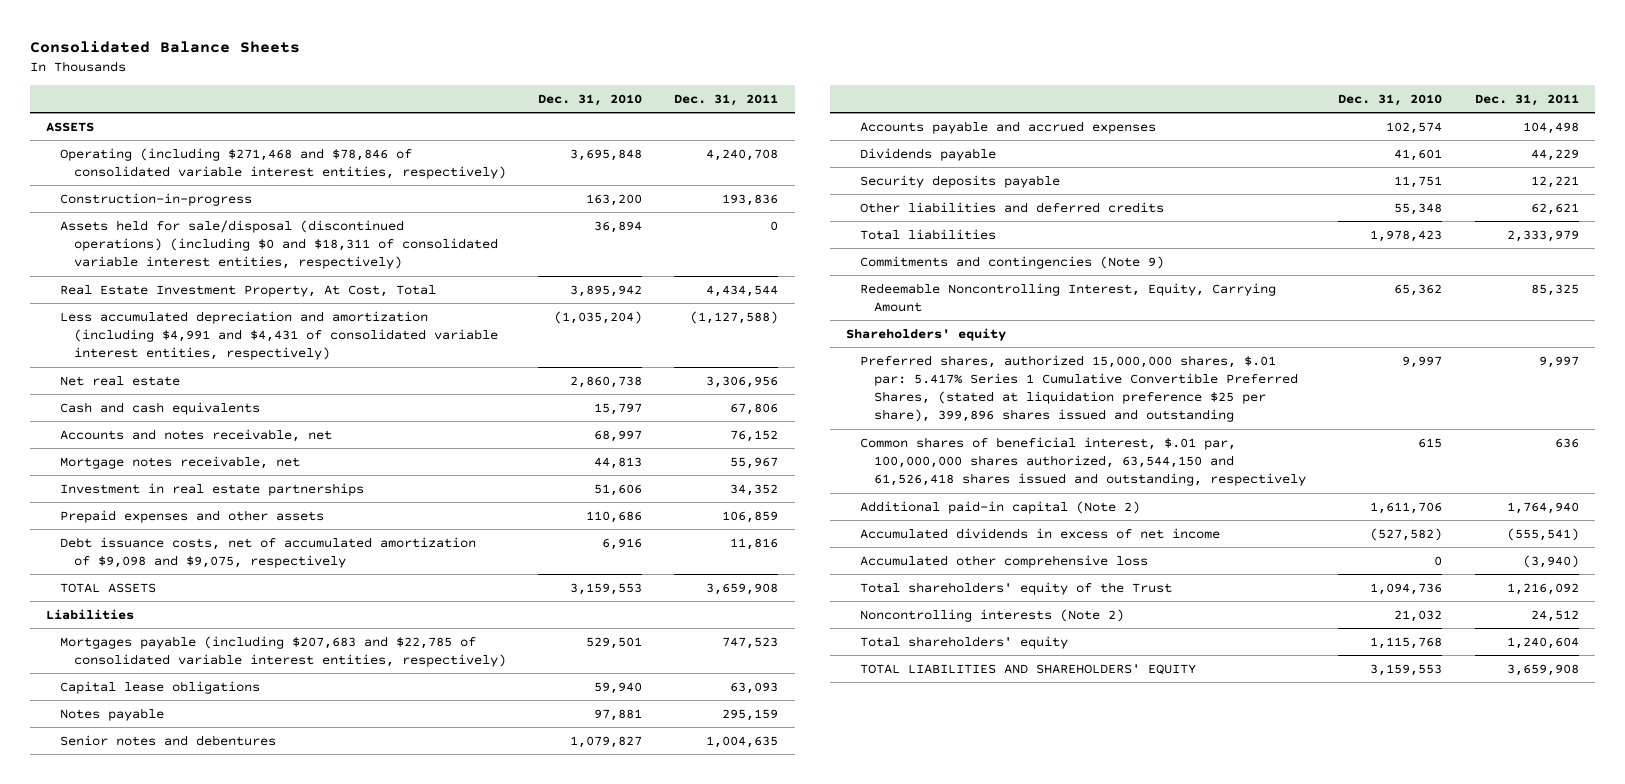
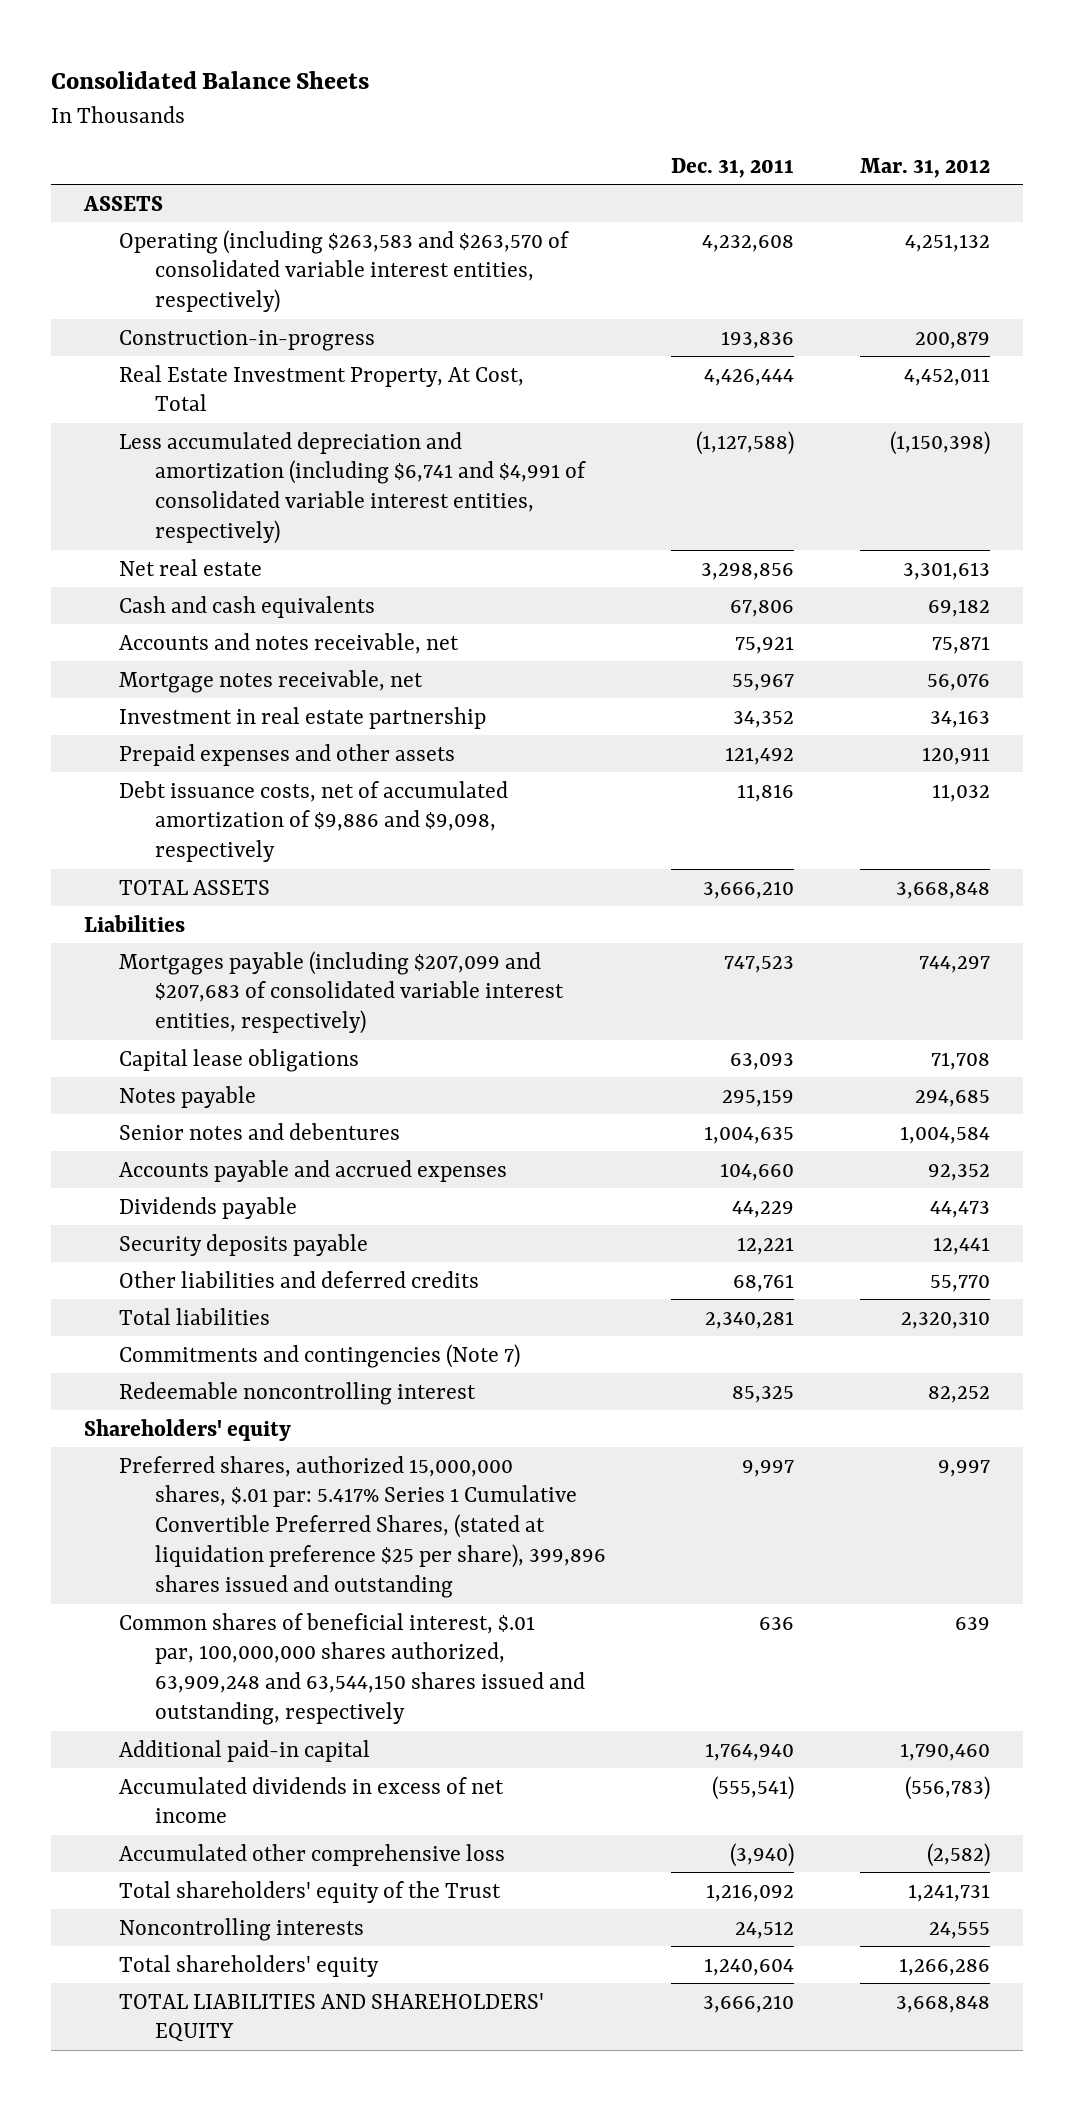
[538,93,643,106] Dec. 31, 2010 -> none
none -> [859,157,990,178] Mar. 31, 2012
[59,147,506,179] Operating (including $271,468 and $78,846 of consolidated variable interest entities, respectively) -> [119,229,570,314] Operating (including $263,583 and $263,570 of consolidated variable interest entities, respectively)
[706,148,779,161] 4,240,708 -> [702,234,795,252] 4,232,608
[59,219,498,270] Assets held for sale/disposal (discontinued operations) (including $0 and $18,311 of consolidated variable interest entities, respectively) -> none
[706,284,779,297] 4,434,544 -> [704,368,795,386] 4,426,444
[59,310,498,361] Less accumulated depreciation and amortization (including $4,991 and $4,431 of consolidated variable interest entities, respectively) -> [119,431,586,545] Less accumulated depreciation and amortization (including $6,741 and $4,991 of consolidated variable interest entities, respectively)
[706,375,779,388] 3,306,956 -> [701,562,795,580] 3,298,856
[730,429,779,442] 76,152 -> [735,635,795,654] 75,921
[59,482,364,496] Investment in real estate partnerships -> [119,706,487,729] Investment in real estate partnership
[722,510,779,523] 106,859 -> [725,746,795,765] 121,492
[59,536,476,568] Debt issuance costs, net of accumulated amortization of $9,098 and $9,075, respectively -> [119,780,509,863] Debt issuance costs, net of accumulated amortization of $9,886 and $9,098, respectively
[706,582,779,595] 3,659,908 -> [703,880,795,899] 3,666,210
[59,635,506,667] Mortgages payable (including $207,683 and $22,785 of consolidated variable interest entities, respectively) -> [119,950,564,1035] Mortgages payable (including $207,099 and $207,683 of consolidated variable interest entities, respectively)
[1522,121,1579,134] 104,498 -> [720,1162,795,1181] 104,660
[1530,202,1579,215] 62,621 -> [733,1273,795,1292] 68,761
[1506,229,1579,242] 2,333,979 -> [705,1310,795,1329] 2,340,281
[860,255,1165,269] Commitments and contingencies (Note 9) -> [119,1343,521,1368] Commitments and contingencies (Note 7)
[860,282,1277,312] Redeemable Noncontrolling Interest, Equity, Carrying Amount -> [119,1381,477,1405] Redeemable noncontrolling interest
[860,436,1306,487] Common shares of beneficial interest, $.01 par, 100,000,000 shares authorized, 63,544,150 and 61,526,418 shares issued and outstanding, respectively -> [119,1612,585,1726] Common shares of beneficial interest, $.01 par, 100,000,000 shares authorized, 63,909,248 and 63,544,150 shares issued and outstanding, respectively
[860,500,1141,514] Additional paid-in capital (Note 2) -> [119,1739,371,1762] Additional paid-in capital
[860,608,1125,622] Noncontrolling interests (Note 2) -> [119,1917,365,1941] Noncontrolling interests
[1506,663,1579,676] 3,659,908 -> [703,1994,795,2013] 3,666,210

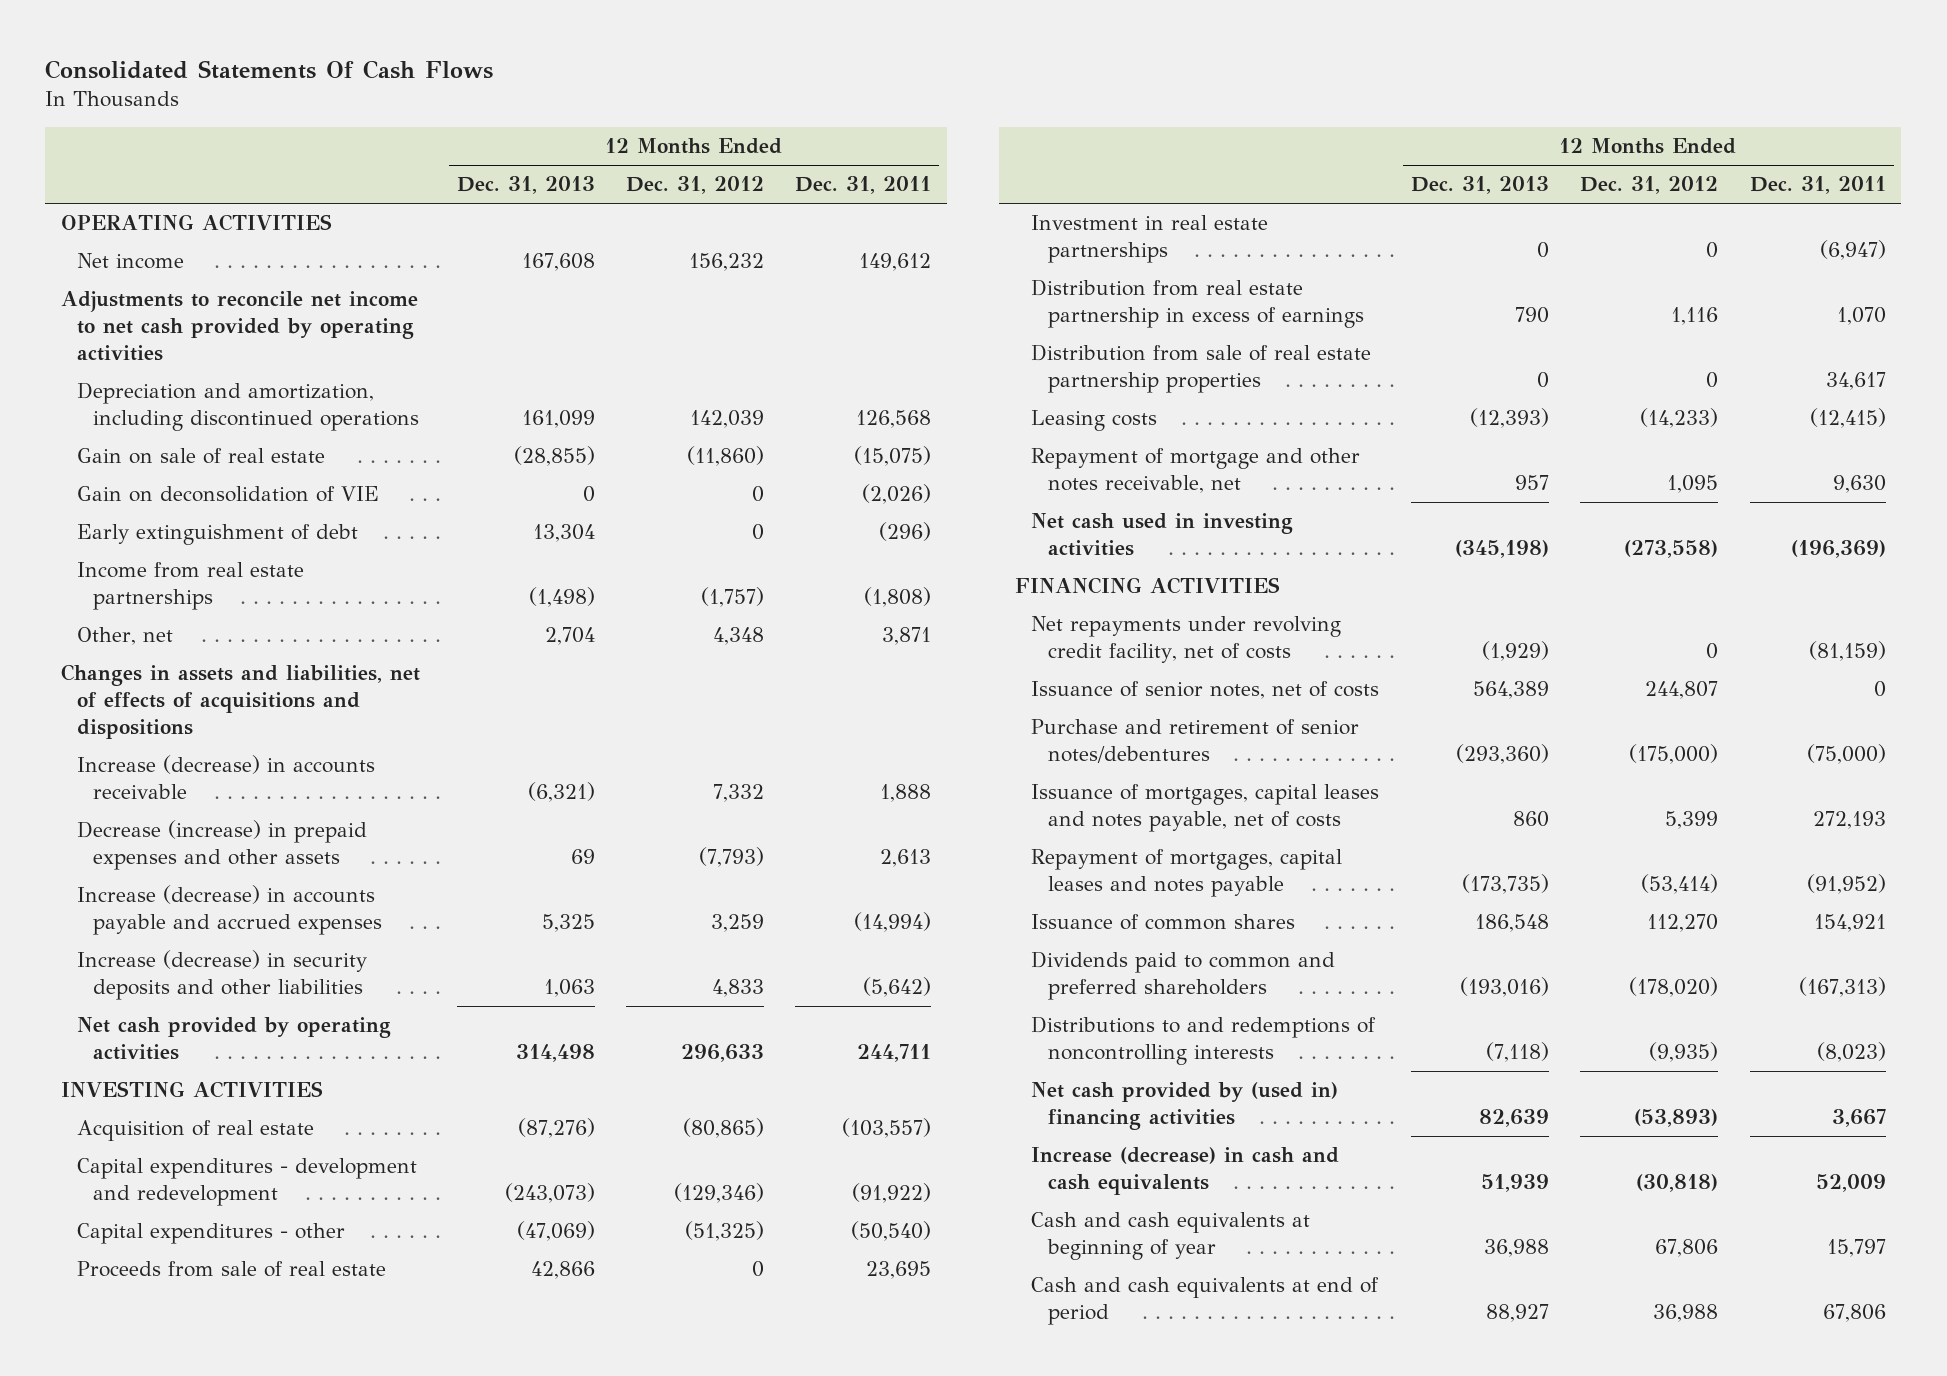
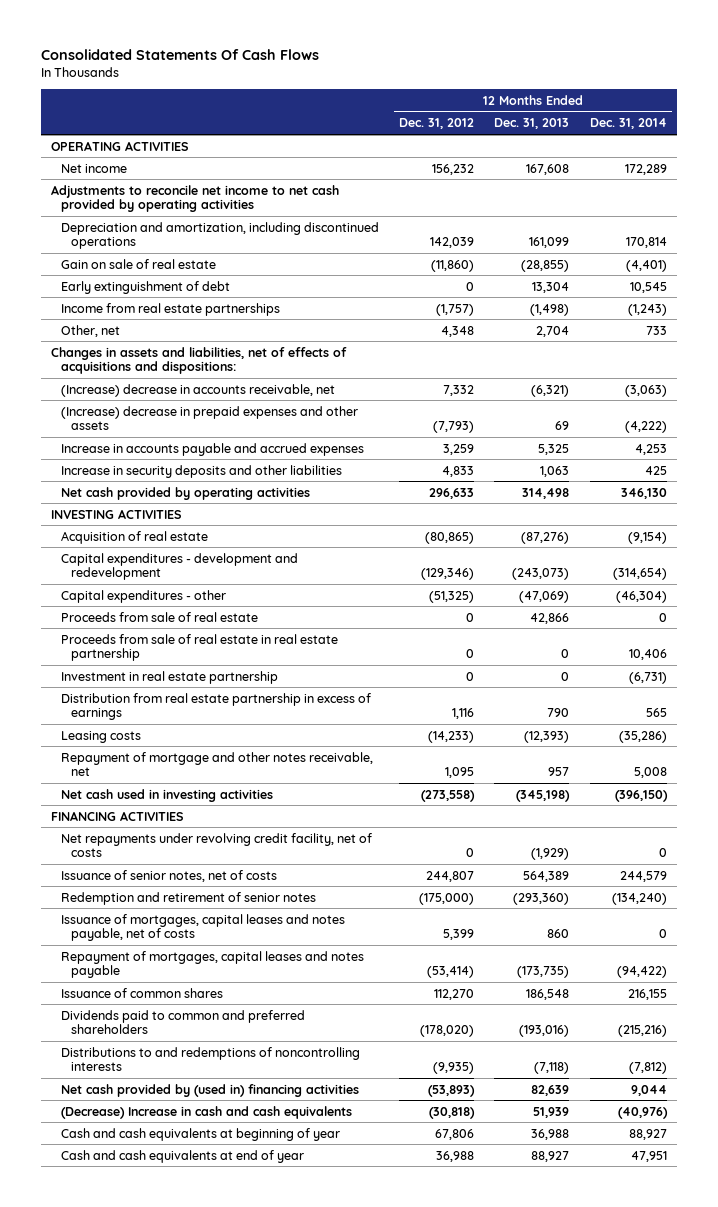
[795,176,932,195] Dec. 31, 2011 -> none
none -> [589,118,667,130] Dec. 31, 2014
[77,486,380,503] Gain on deconsolidation of VIE -> none
[60,664,420,740] Changes in assets and liabilities, net of effects of acquisitions and dispositions -> [50,346,347,375] Changes in assets and liabilities, net of effects of acquisitions and dispositions:
[77,755,376,800] Increase (decrease) in accounts receivable -> [60,383,335,397] (Increase) decrease in accounts receivable, net
[77,820,368,871] Decrease (increase) in prepaid expenses and other assets -> [60,405,358,431] (Increase) decrease in prepaid expenses and other assets
[77,885,383,936] Increase (decrease) in accounts payable and accrued expenses -> [60,442,364,456] Increase in accounts payable and accrued expenses
[77,950,368,1001] Increase (decrease) in security deposits and other liabilities -> [60,464,342,478] Increase in security deposits and other liabilities
none -> [60,633,338,662] Proceeds from sale of real estate in real estate partnership
[1031,215,1269,264] Investment in real estate partnerships -> [60,670,278,684] Investment in real estate partnership
[1031,344,1372,394] Distribution from sale of real estate partnership properties -> none
[1031,719,1360,764] Purchase and retirement of senior notes/debentures -> [60,891,316,905] Redemption and retirement of senior notes
[1031,1147,1340,1196] Increase (decrease) in cash and cash equivalents -> [60,1105,352,1119] (Decrease) Increase in cash and cash equivalents
[1031,1277,1380,1326] Cash and cash equivalents at end of period -> [60,1149,304,1163] Cash and cash equivalents at end of year

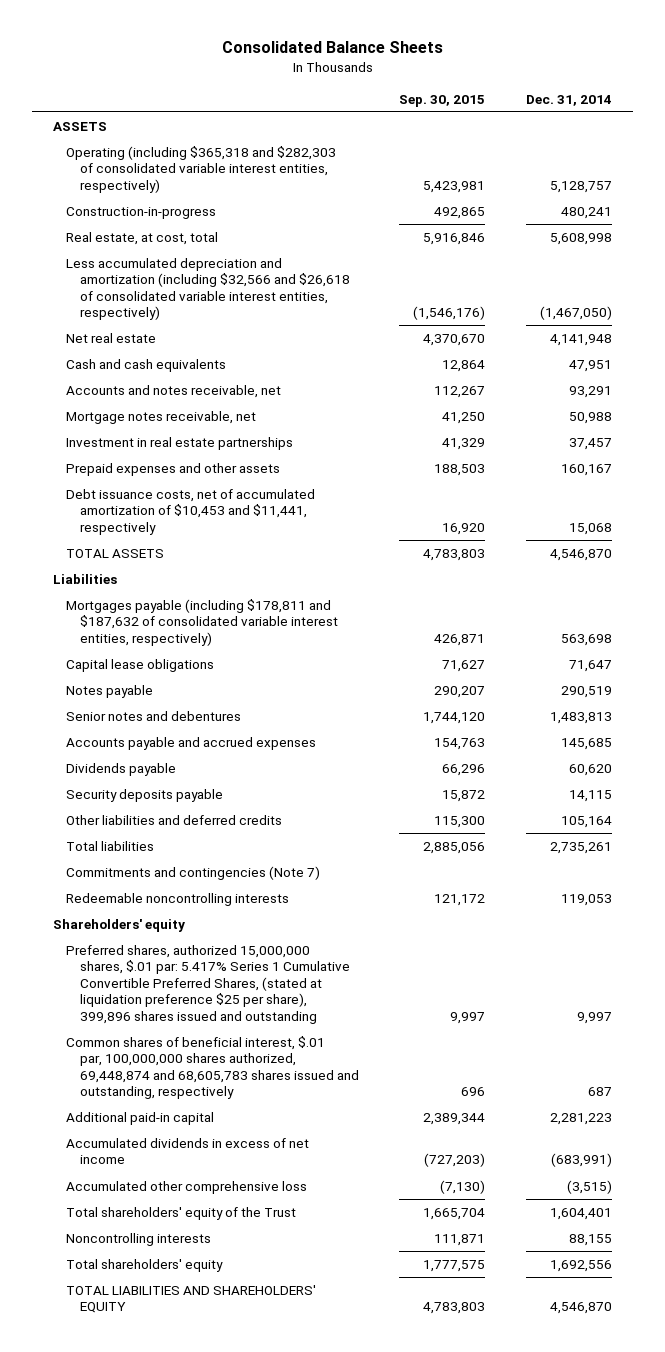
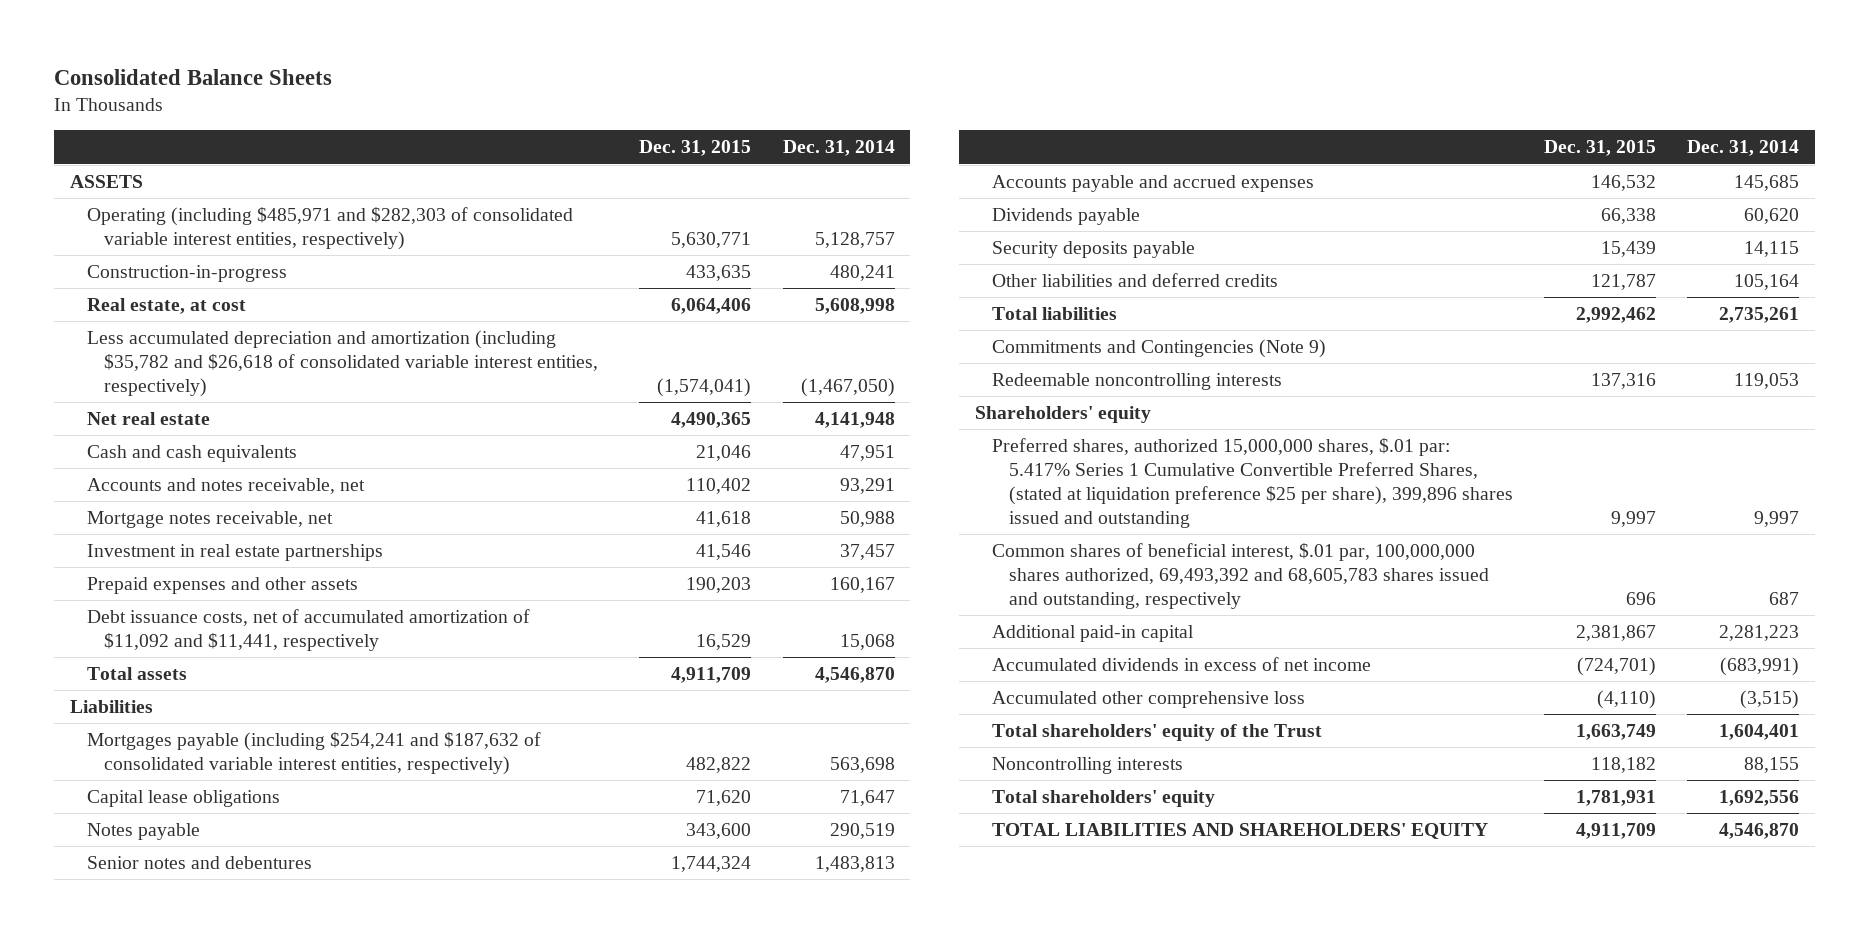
[399,94,486,107] Sep. 30, 2015 -> none
none -> [639,140,752,157] Dec. 31, 2015
[66,145,337,193] Operating (including $365,318 and $282,303 of consolidated variable interest entities, respectively) -> [87,207,574,251] Operating (including $485,971 and $282,303 of consolidated variable interest entities, respectively)
[66,231,219,245] Real estate, at cost, total -> [87,298,247,315] Real estate, at cost
[66,257,350,321] Less accumulated depreciation and amortization (including $32,566 and $26,618 of consolidated variable interest entities, respectively) -> [87,330,599,398] Less accumulated depreciation and amortization (including $35,782 and $26,618 of consolidated variable interest entities, respectively)
[66,488,316,535] Debt issuance costs, net of accumulated amortization of $10,453 and $11,441, respectively -> [87,609,531,652] Debt issuance costs, net of accumulated amortization of $11,092 and $11,441, respectively
[66,548,165,558] TOTAL ASSETS -> [87,667,188,681] Total assets
[66,598,338,646] Mortgages payable (including $178,811 and $187,632 of consolidated variable interest entities, respectively) -> [87,732,542,776] Mortgages payable (including $254,241 and $187,632 of consolidated variable interest entities, respectively)
[66,865,321,880] Commitments and contingencies (Note 7) -> [991,339,1326,359] Commitments and Contingencies (Note 9)
[66,1035,359,1100] Common shares of beneficial interest, $.01 par, 100,000,000 shares authorized, 69,448,874 and 68,605,783 shares issued and outstanding, respectively -> [991,543,1489,610] Common shares of beneficial interest, $.01 par, 100,000,000 shares authorized, 69,493,392 and 68,605,783 shares issued and outstanding, respectively

